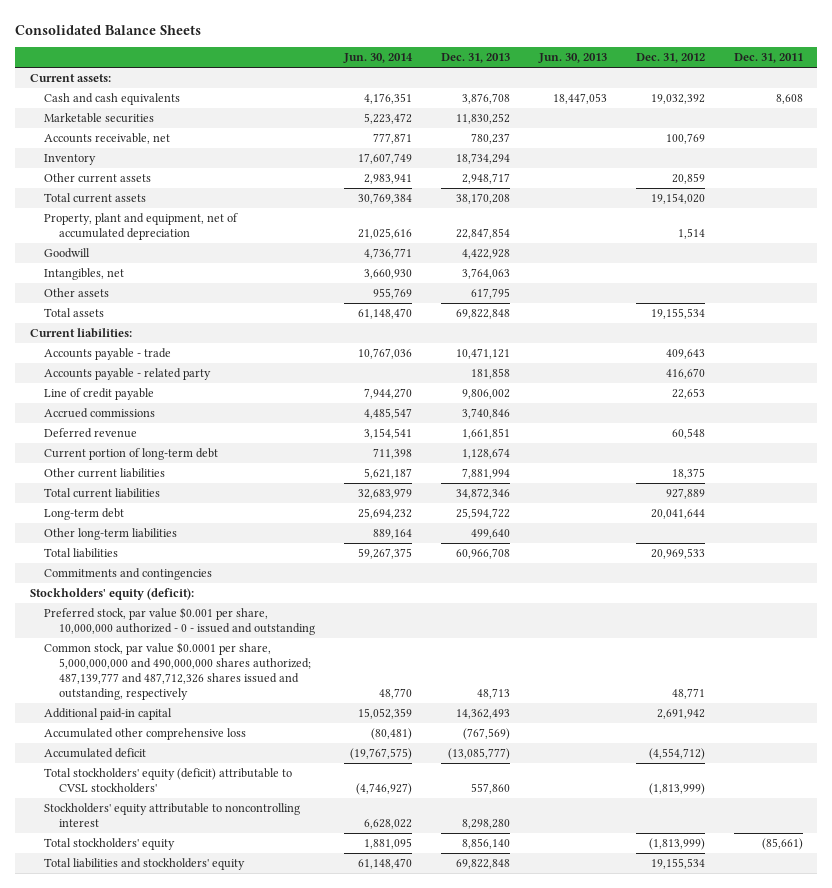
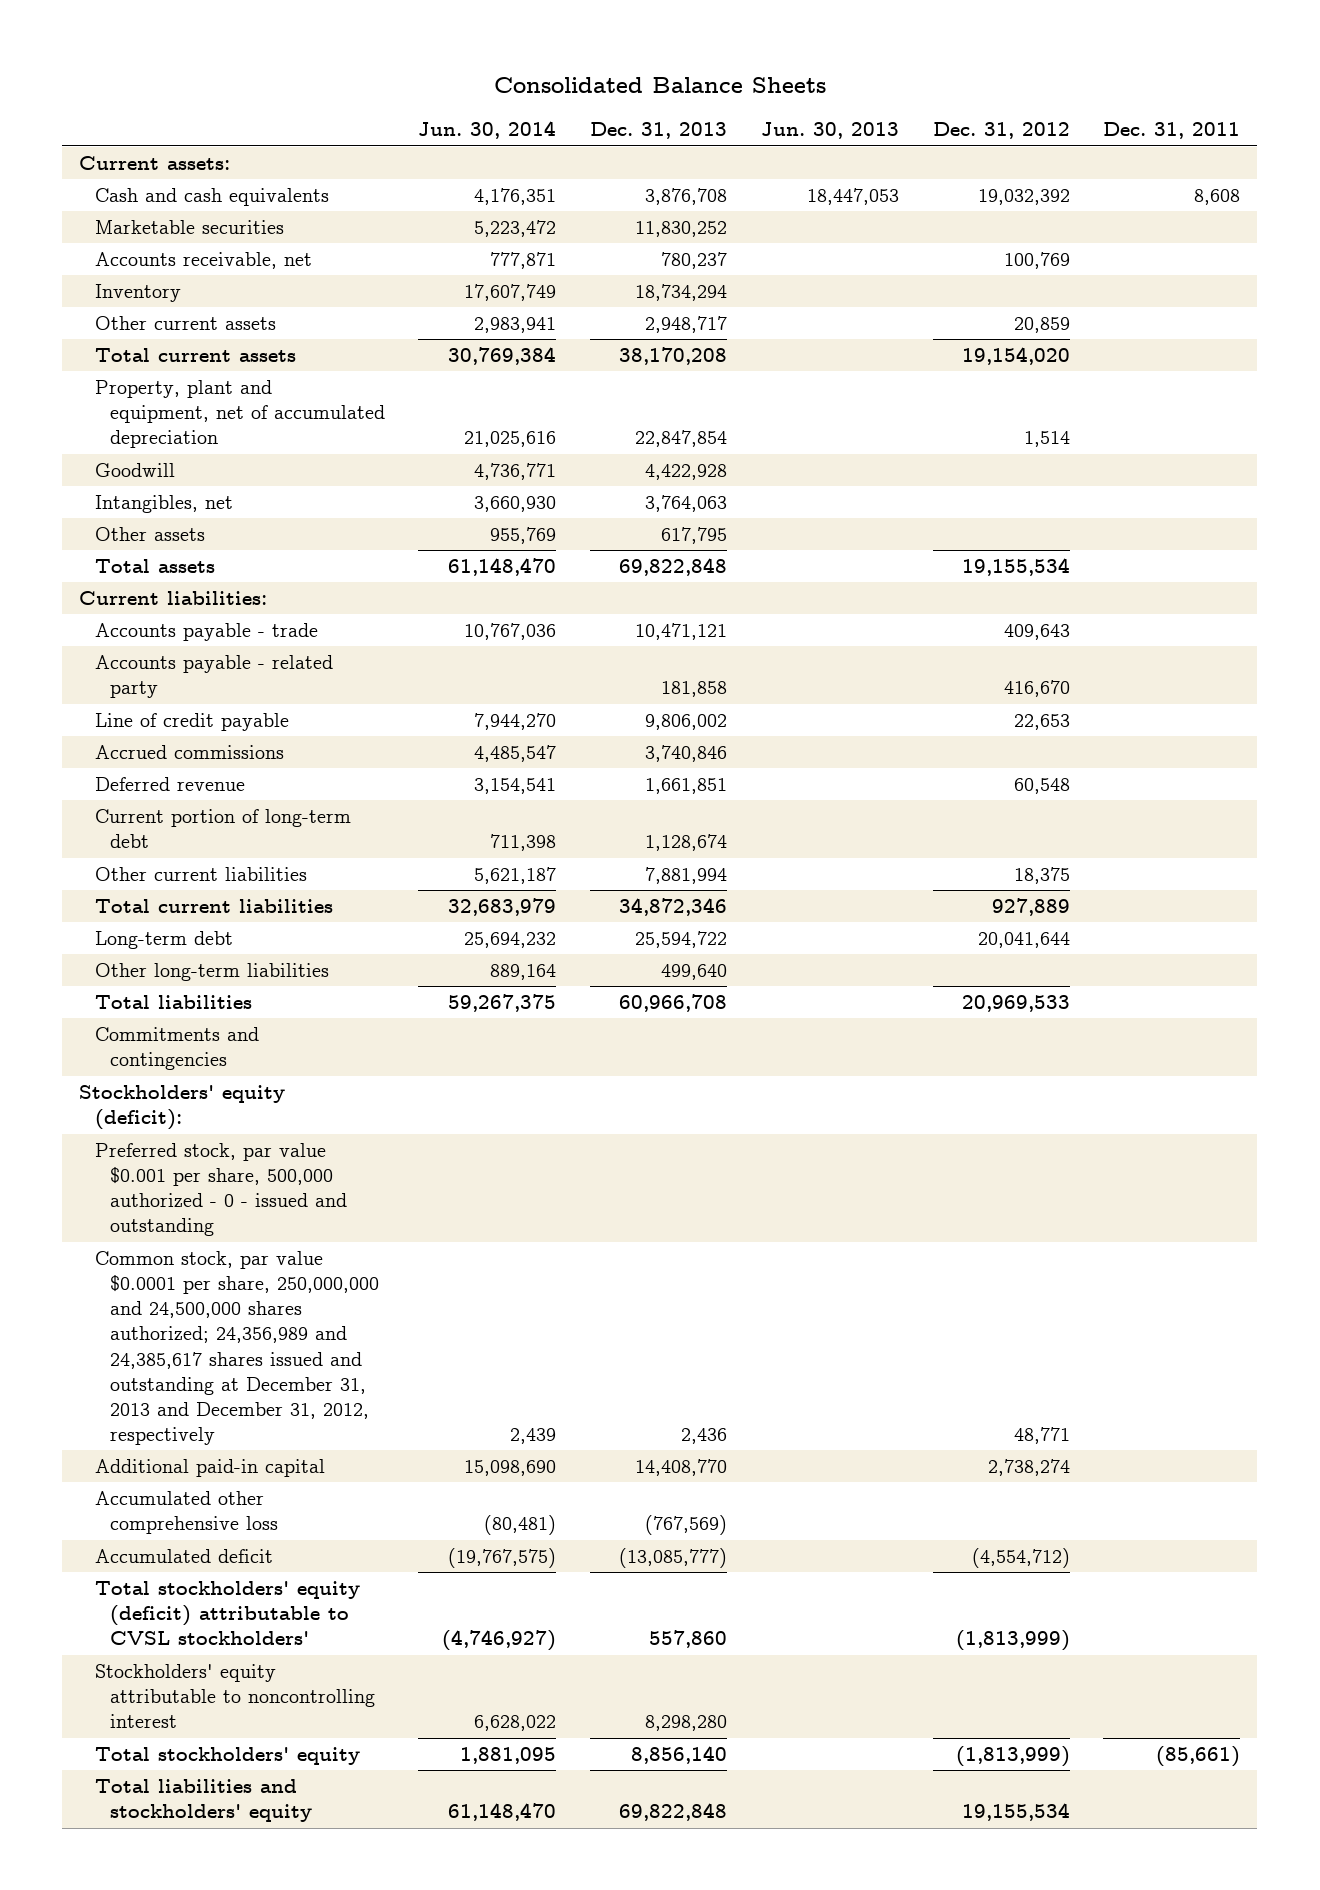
[44,607,316,636] Preferred stock, par value $0.001 per share, 10,000,000 authorized - 0 - issued and outstanding -> [94,1143,347,1237] Preferred stock, par value $0.001 per share, 500,000 authorized - 0 - issued and outstanding
[44,642,312,700] Common stock, par value $0.0001 per share, 5,000,000,000 and 490,000,000 shares authorized; 487,139,777 and 487,712,326 shares issued and outstanding, respectively -> [94,1251,379,1445] Common stock, par value $0.0001 per share, 250,000,000 and 24,500,000 shares authorized; 24,356,989 and 24,385,617 shares issued and outstanding at December 31, 2013 and December 31, 2012, respectively
[379,687,413,699] 48,770 -> [510,1427,557,1444] 2,439
[477,687,511,699] 48,713 -> [681,1427,728,1444] 2,436
[358,708,413,720] 15,052,359 -> [464,1460,557,1477] 15,098,690
[456,709,511,720] 14,362,493 -> [635,1459,728,1477] 14,408,770
[656,709,705,720] 2,691,942 -> [987,1459,1070,1477] 2,738,274

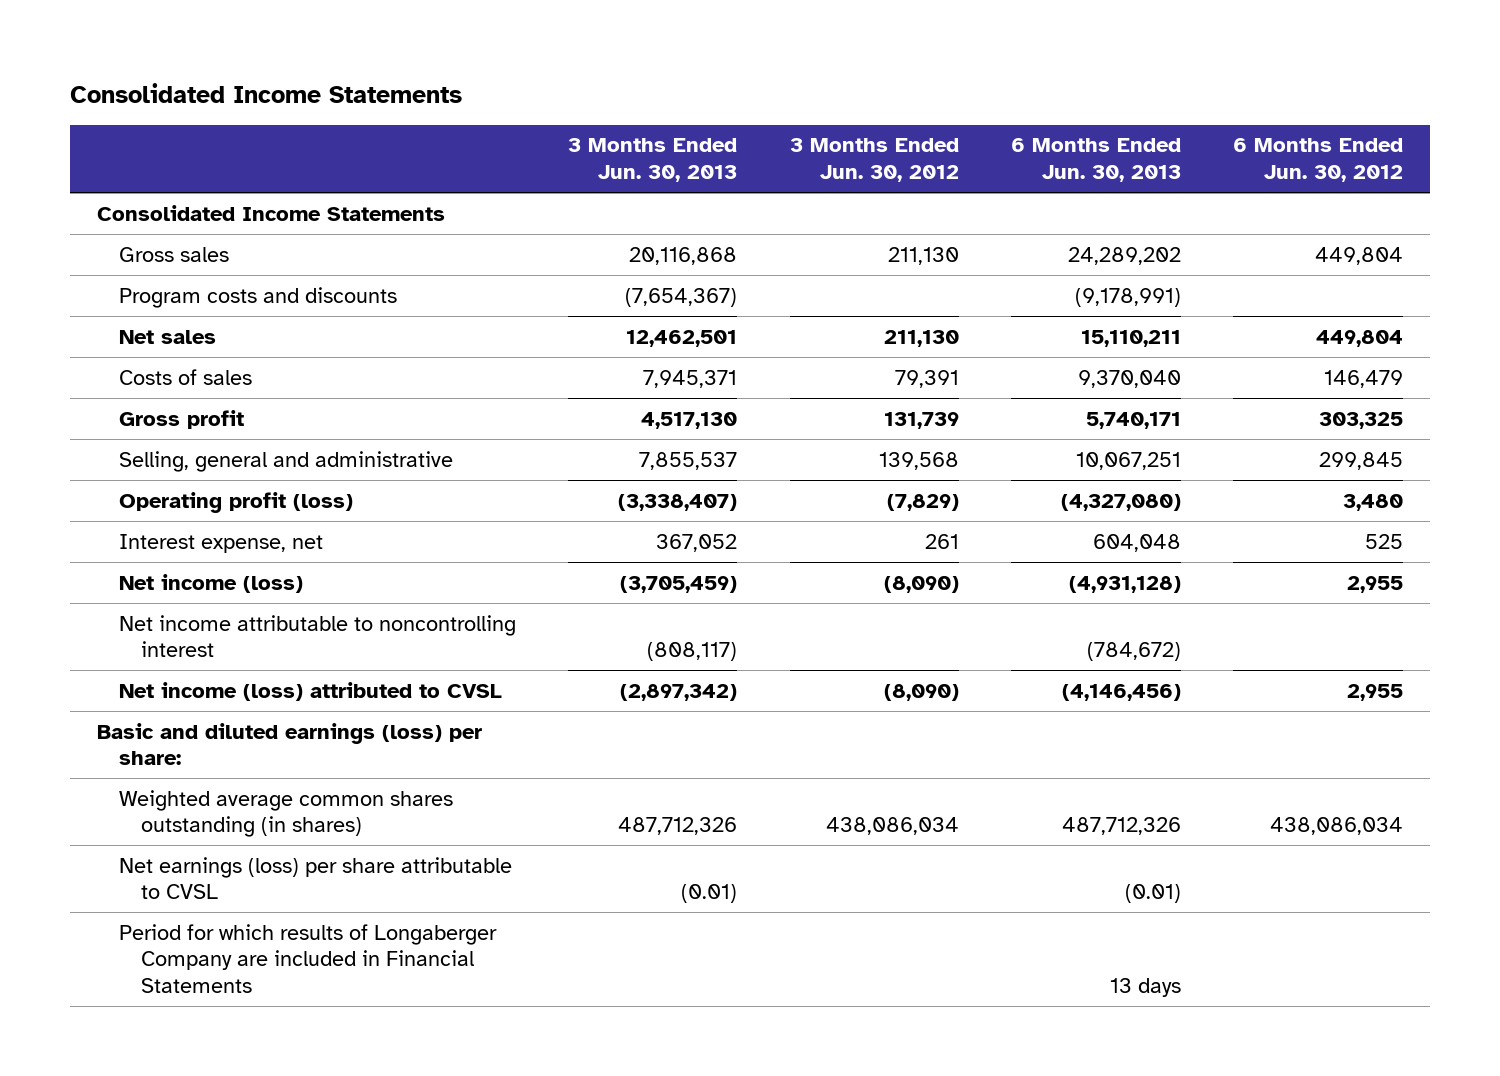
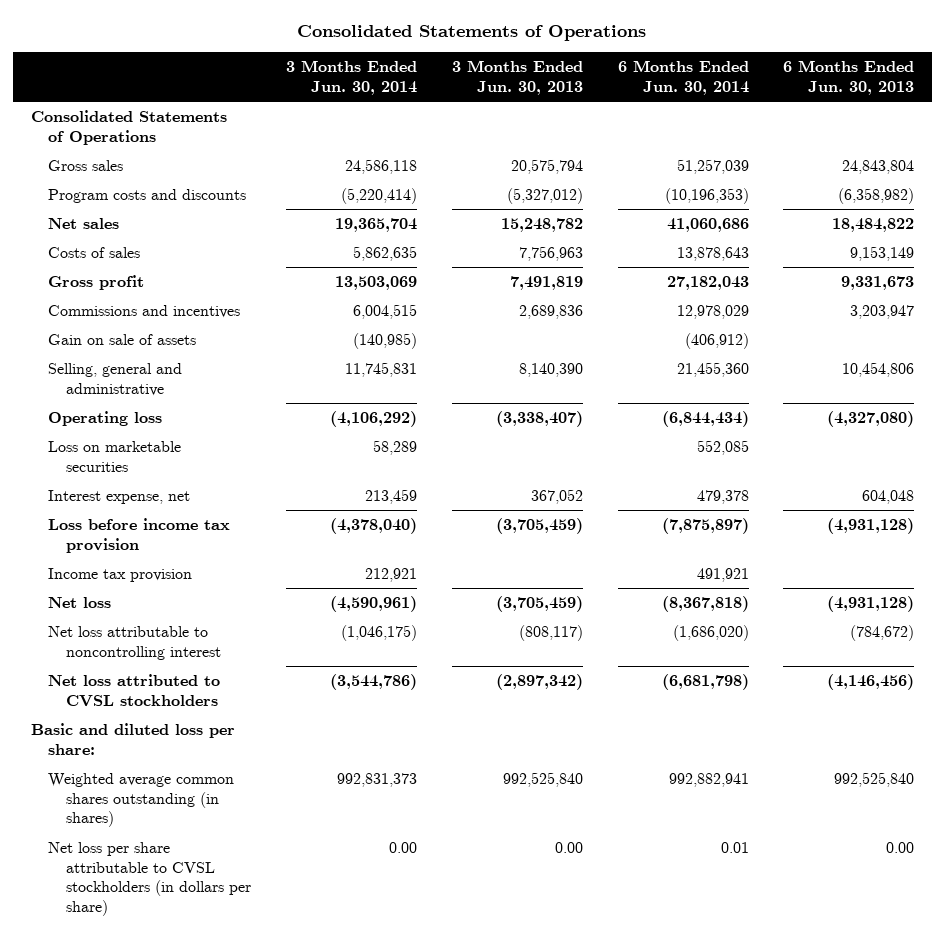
[70,83,463,104] Consolidated Income Statements -> [297,25,647,42] Consolidated Statements of Operations
[789,138,959,182] 3 Months Ended Jun. 30, 2012 -> none
[1233,138,1404,182] 6 Months Ended Jun. 30, 2012 -> none
none -> [285,60,417,95] 3 Months Ended Jun. 30, 2014
none -> [617,60,749,95] 6 Months Ended Jun. 30, 2014
[96,204,445,221] Consolidated Income Statements -> [30,109,227,145] Consolidated Statements of Operations
[629,246,738,265] 20,116,868 -> [510,158,583,174] 20,575,794
[1067,246,1181,265] 24,289,202 -> [842,159,915,174] 24,843,804
[625,287,738,307] (7,654,367) -> [506,187,583,204] (5,327,012)
[1074,287,1181,307] (9,178,991) -> [838,187,915,204] (6,358,982)
[626,329,738,347] 12,462,501 -> [500,217,583,232] 15,248,782
[1080,329,1181,347] 15,110,211 -> [832,217,915,232] 18,484,822
[643,369,738,388] 7,945,371 -> [518,245,583,261] 7,756,963
[1077,369,1181,388] 9,370,040 -> [850,245,915,261] 9,153,149
[641,411,738,429] 4,517,130 -> [509,275,583,290] 7,491,819
[1085,411,1181,429] 5,740,171 -> [841,275,915,290] 9,331,673
none -> [48,304,241,318] Commissions and incentives
none -> [48,333,197,345] Gain on sale of assets
[639,451,738,470] 7,855,537 -> [518,362,583,377] 8,140,390
[1075,451,1181,470] 10,067,251 -> [842,361,915,377] 10,454,806
[118,491,353,513] Operating profit (loss) -> [48,410,163,426] Operating loss
none -> [48,440,182,472] Loss on marketable securities
[118,923,497,994] Period for which results of Longaberger Company are included in Financial Statements -> none
none -> [48,517,231,553] Loss before income tax provision
none -> [48,567,193,582] Income tax provision
[118,573,303,593] Net income (loss) -> [48,596,112,608] Net loss
[118,614,516,658] Net income attributable to noncontrolling interest -> [48,625,222,660] Net loss attributable to noncontrolling interest
[118,681,502,701] Net income (loss) attributed to CVSL -> [48,673,221,707] Net loss attributed to CVSL stockholders
[96,722,482,766] Basic and diluted earnings (loss) per share: -> [30,722,235,755] Basic and diluted loss per share:
[618,817,738,836] 487,712,326 -> [502,771,583,787] 992,525,840
[1061,817,1181,836] 487,712,326 -> [834,771,915,787] 992,525,840
[118,856,512,900] Net earnings (loss) per share attributable to CVSL -> [48,841,252,916] Net loss per share attributable to CVSL stockholders (in dollars per share)
[681,884,738,904] (0.01) -> [554,841,583,853] 0.00
[1124,884,1181,904] (0.01) -> [886,841,915,853] 0.00

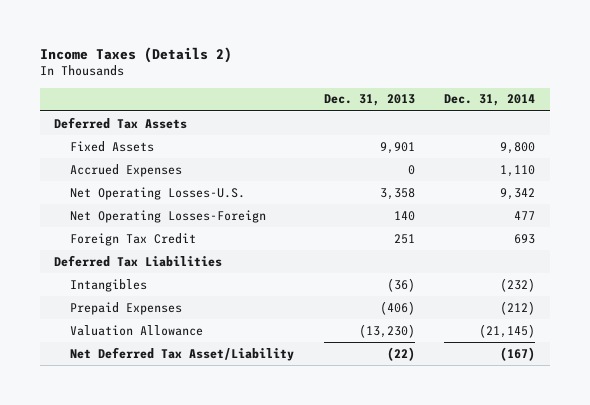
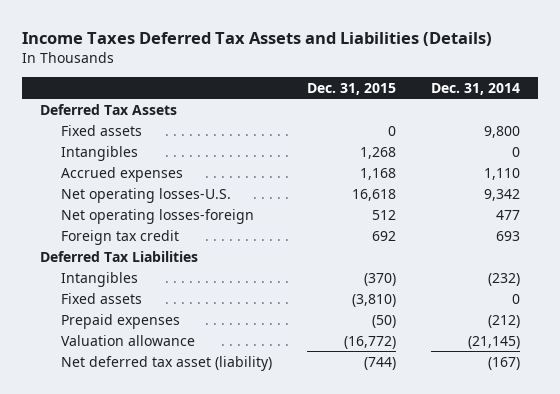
[39,46,232,63] Income Taxes (Details 2) -> [21,32,492,47] Income Taxes Deferred Tax Assets and Liabilities (Details)
[323,94,415,107] Dec. 31, 2013 -> none
none -> [306,83,396,96] Dec. 31, 2015
[70,140,155,152] Fixed Assets -> [60,124,142,136] Fixed assets
none -> [60,145,138,161] Intangibles
[70,163,183,177] Accrued Expenses -> [60,166,183,182] Accrued expenses
[70,186,246,200] Net Operating Losses-U.S. -> [60,187,231,203] Net operating losses-U.S.
[70,209,267,223] Net Operating Losses-Foreign -> [60,208,254,224] Net operating losses-foreign
[70,232,197,246] Foreign Tax Credit -> [60,229,179,245] Foreign tax credit
none -> [60,292,142,304] Fixed assets
[70,301,183,315] Prepaid Expenses -> [60,313,180,329] Prepaid expenses
[70,324,204,336] Valuation Allowance -> [60,334,195,346] Valuation allowance
[70,346,295,361] Net Deferred Tax Asset/Liability -> [60,355,272,371] Net deferred tax asset (liability)

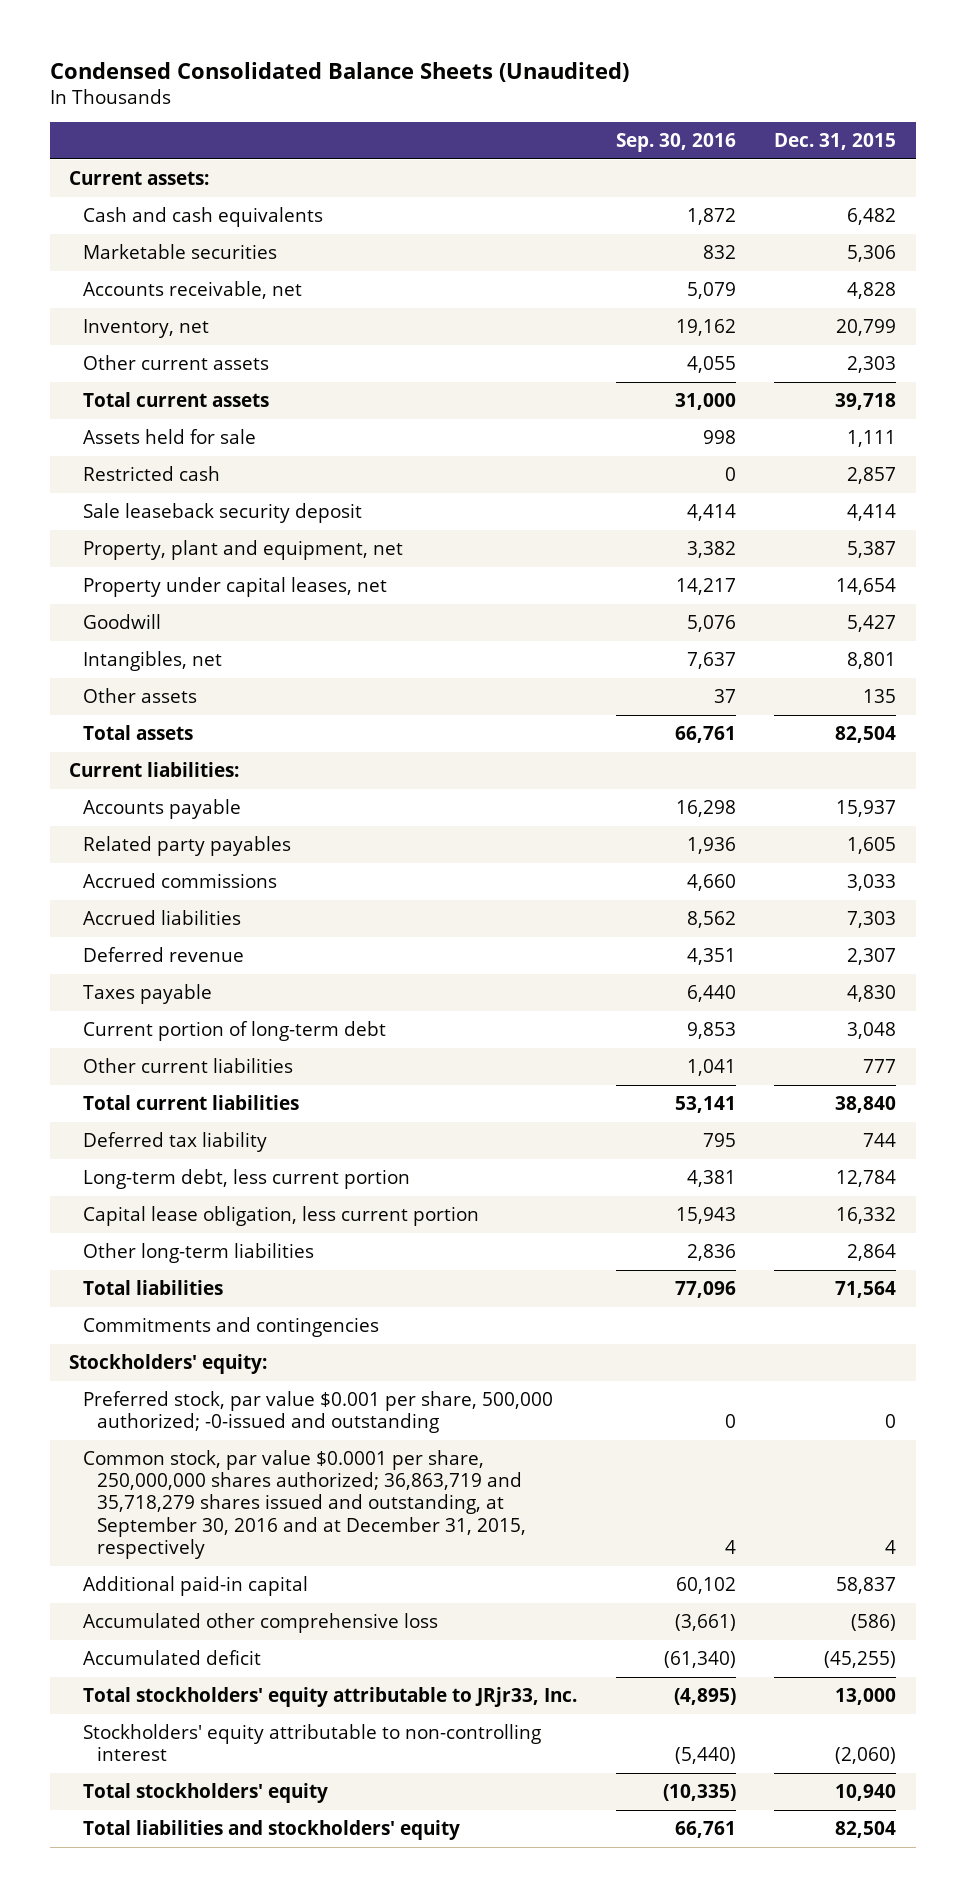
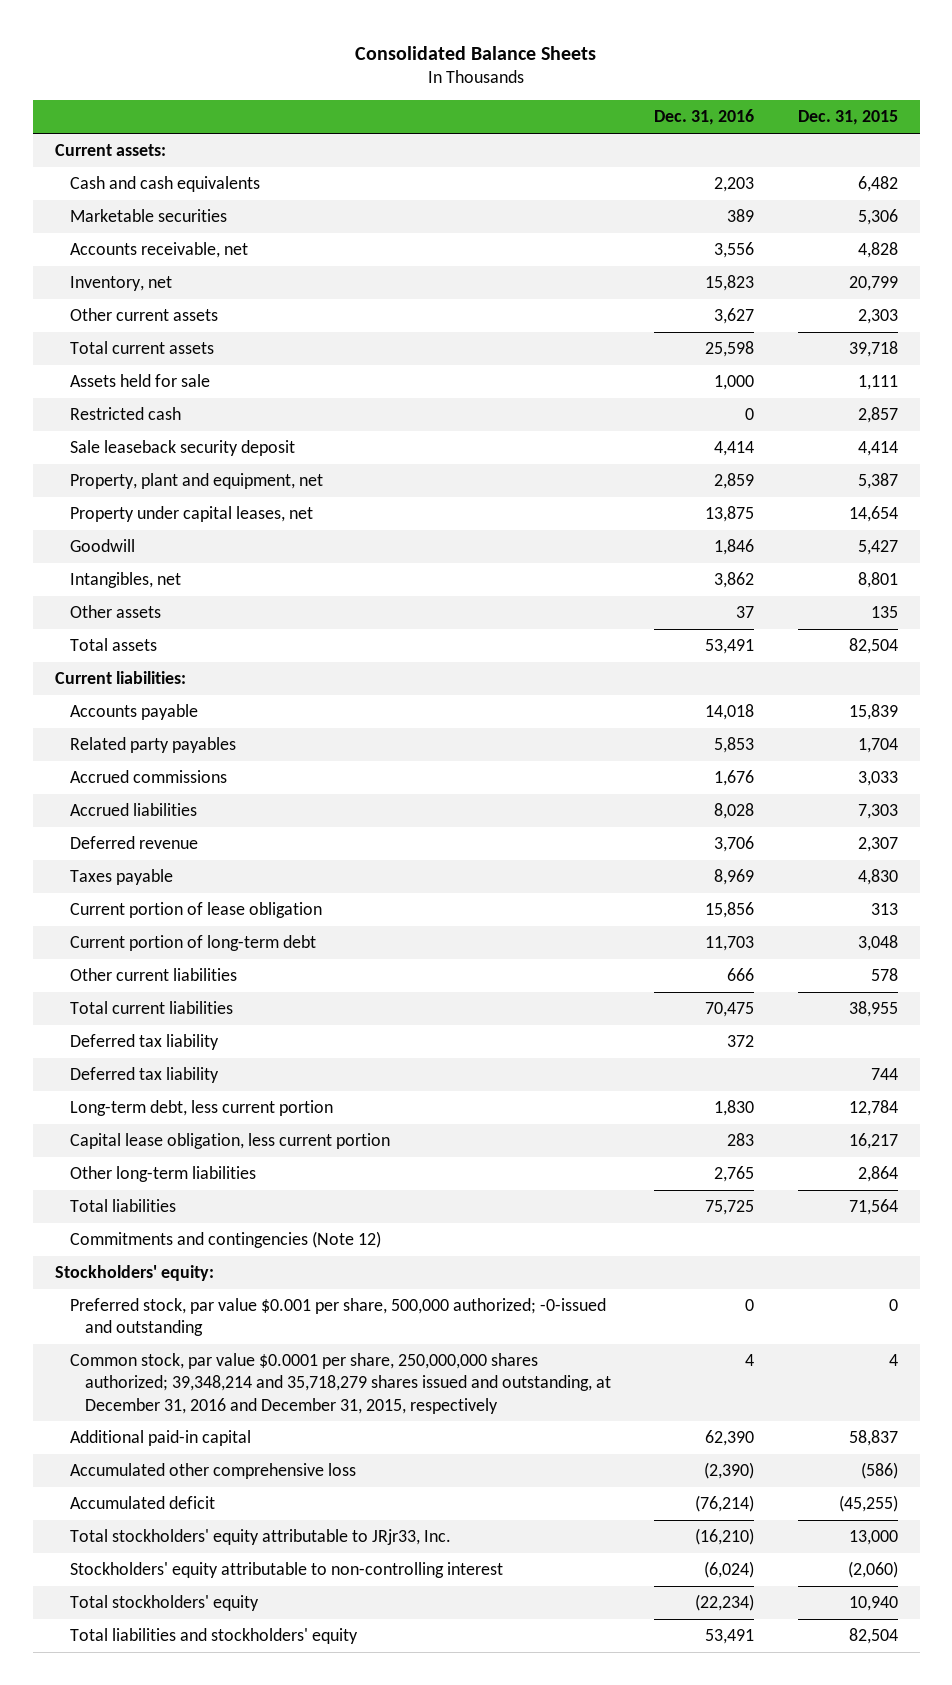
[49,61,629,82] Condensed Consolidated Balance Sheets (Unaudited) -> [355,45,597,60] Consolidated Balance Sheets
[615,133,736,153] Sep. 30, 2016 -> none
none -> [654,109,755,126] Dec. 31, 2016
[836,799,897,817] 15,937 -> [848,703,898,720] 15,839
[847,836,897,854] 1,605 -> [857,737,898,753] 1,704
none -> [69,901,322,918] Current portion of lease obligation
[863,1058,897,1073] 777 -> [870,967,898,981] 578
[835,1095,897,1113] 38,840 -> [848,1000,898,1017] 38,955
none -> [69,1033,219,1050] Deferred tax liability
[836,1206,897,1224] 16,332 -> [848,1132,898,1149] 16,217
[82,1316,379,1337] Commitments and contingencies -> [69,1230,381,1248] Commitments and contingencies (Note 12)
[82,1449,526,1560] Common stock, par value $0.0001 per share, 250,000,000 shares authorized; 36,863,719 and 35,718,279 shares issued and outstanding, at September 30, 2016 and at December 31, 2015, respectively -> [69,1352,611,1414] Common stock, par value $0.0001 per share, 250,000,000 shares authorized; 39,348,214 and 35,718,279 shares issued and outstanding, at December 31, 2016 and December 31, 2015, respectively

